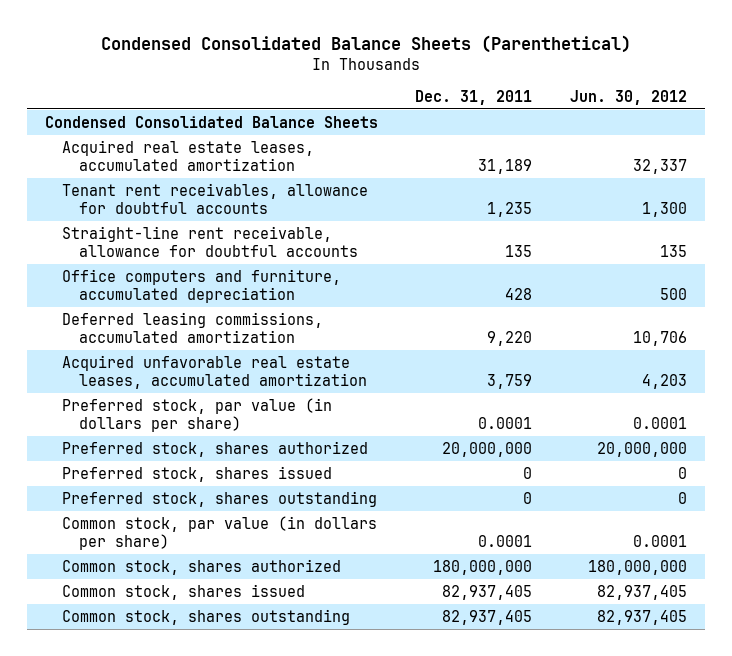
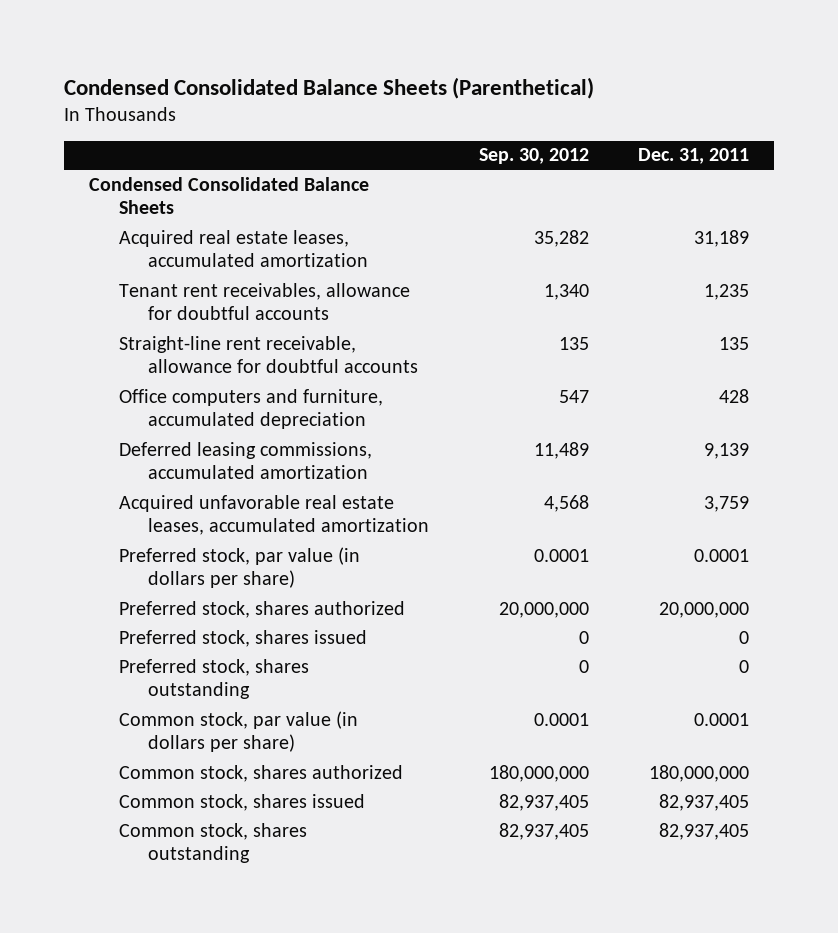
[569,89,687,105] Jun. 30, 2012 -> none
none -> [478,148,589,165] Sep. 30, 2012
[487,331,533,347] 9,220 -> [704,442,750,459] 9,139

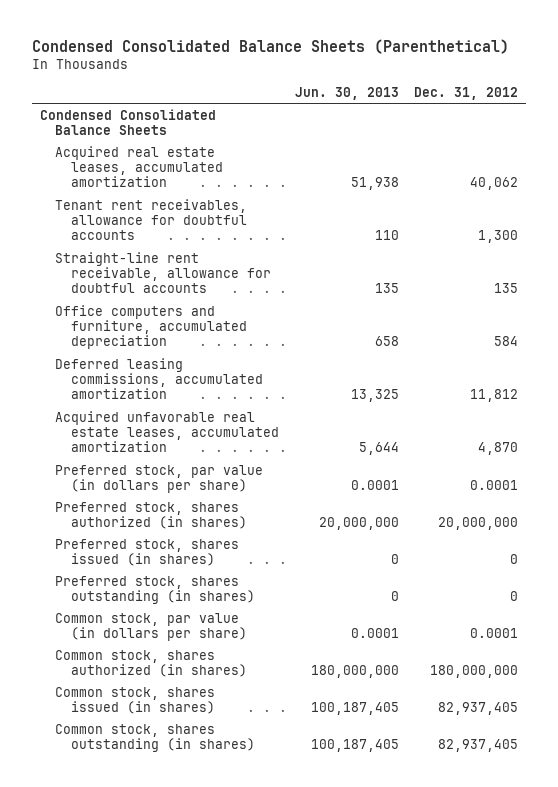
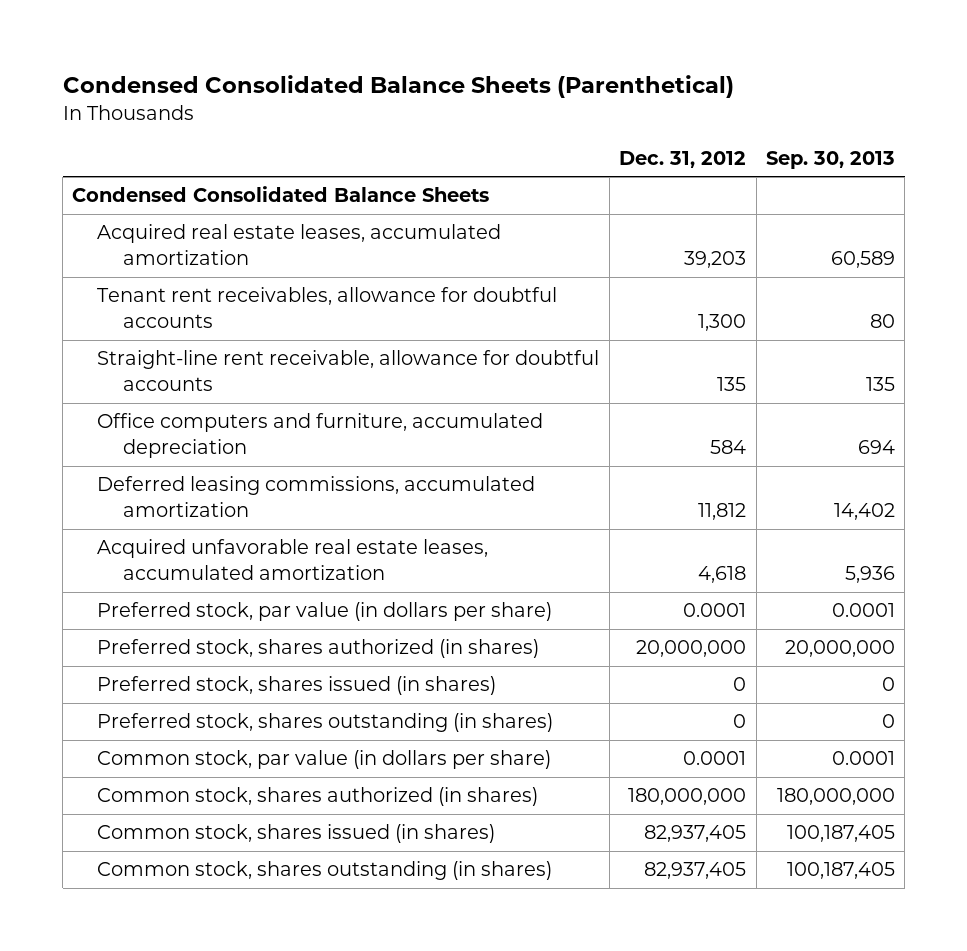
[294,87,399,101] Jun. 30, 2013 -> none
none -> [765,150,895,169] Sep. 30, 2013
[470,177,519,191] 40,062 -> [684,250,747,268] 39,203
[478,442,519,456] 4,870 -> [698,565,747,583] 4,618

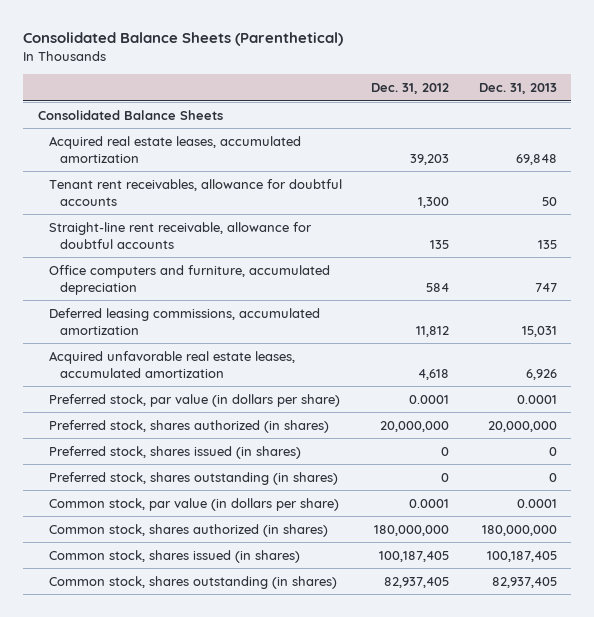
[62,75,734,99] Condensed Consolidated Balance Sheets (Parenthetical) -> [22,32,343,47] Consolidated Balance Sheets (Parenthetical)
[765,150,895,169] Sep. 30, 2013 -> none
none -> [478,82,557,94] Dec. 31, 2013
[72,186,490,203] Condensed Consolidated Balance Sheets -> [37,109,223,120] Consolidated Balance Sheets
[644,825,747,843] 82,937,405 -> [379,550,450,562] 100,187,405

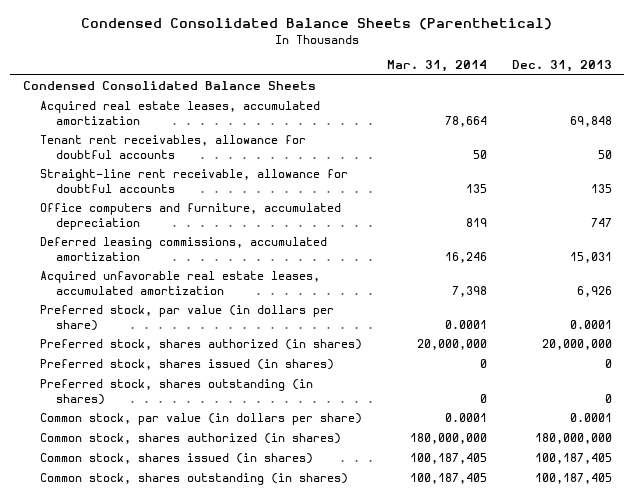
[22,32,343,47] Consolidated Balance Sheets (Parenthetical) -> [81,18,553,31] Condensed Consolidated Balance Sheets (Parenthetical)
[371,82,450,94] Dec. 31, 2012 -> none
none -> [386,60,487,73] Mar. 31, 2014
[37,109,223,120] Consolidated Balance Sheets -> [22,81,316,91] Condensed Consolidated Balance Sheets
[491,576,557,588] 82,937,405 -> [534,473,612,485] 100,187,405

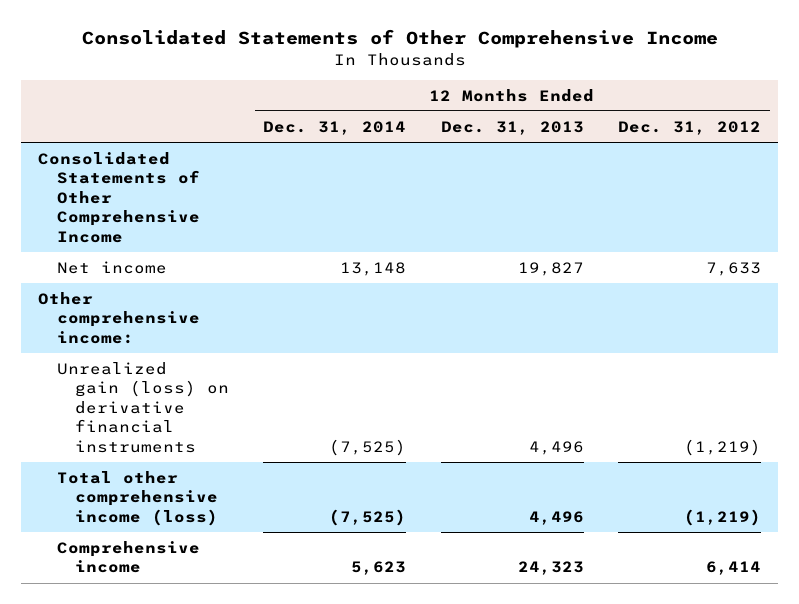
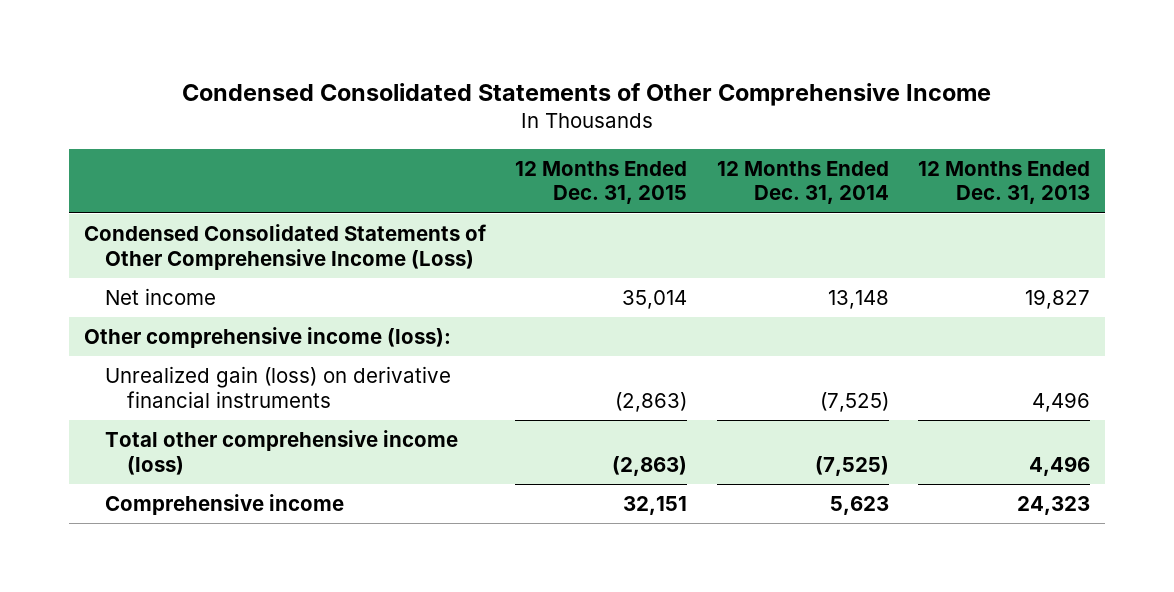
[81,29,718,49] Consolidated Statements of Other Comprehensive Income -> [181,82,991,106] Condensed Consolidated Statements of Other Comprehensive Income
[618,120,762,135] Dec. 31, 2012 -> none
none -> [515,160,688,205] 12 Months Ended Dec. 31, 2015
[38,151,200,243] Consolidated Statements of Other Comprehensive Income -> [83,224,486,270] Condensed Consolidated Statements of Other Comprehensive Income (Loss)
[38,291,200,344] Other comprehensive income: -> [83,327,451,349] Other comprehensive income (loss):

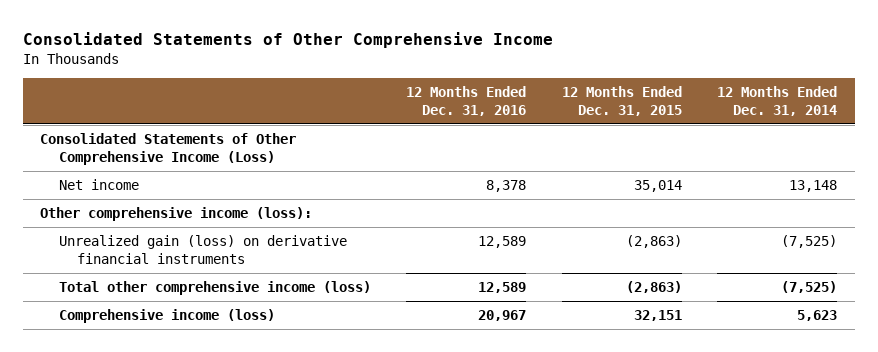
[181,82,991,106] Condensed Consolidated Statements of Other Comprehensive Income -> [22,31,553,48] Consolidated Statements of Other Comprehensive Income
[918,160,1091,205] 12 Months Ended Dec. 31, 2013 -> none
none -> [406,85,527,116] 12 Months Ended Dec. 31, 2016
[83,224,486,270] Condensed Consolidated Statements of Other Comprehensive Income (Loss) -> [40,133,297,166] Consolidated Statements of Other Comprehensive Income (Loss)
[105,494,345,516] Comprehensive income -> [58,309,275,324] Comprehensive income (loss)

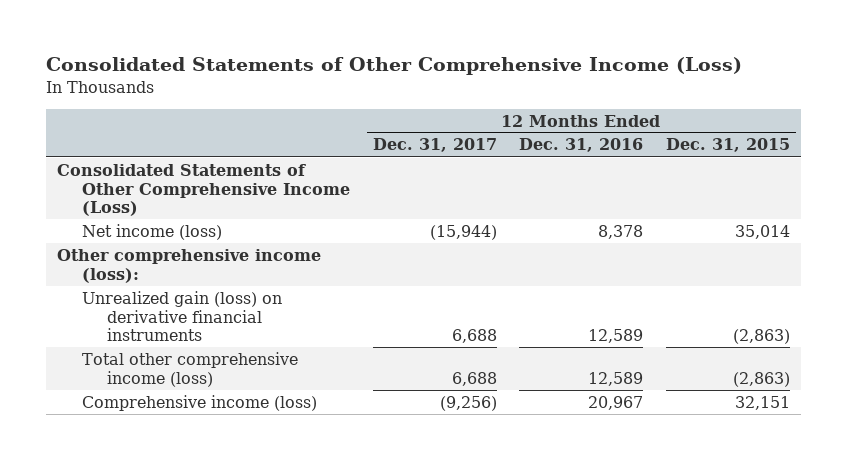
[22,31,553,48] Consolidated Statements of Other Comprehensive Income -> [45,56,742,75] Consolidated Statements of Other Comprehensive Income (Loss)
[717,85,838,116] 12 Months Ended Dec. 31, 2014 -> none
none -> [372,138,497,153] Dec. 31, 2017
[58,179,139,191] Net income -> [82,223,223,240] Net income (loss)

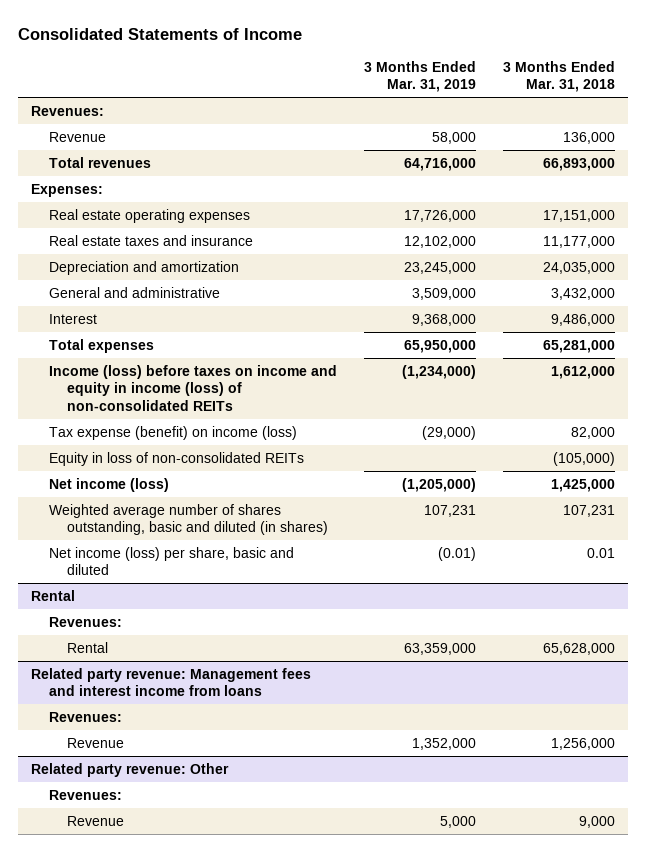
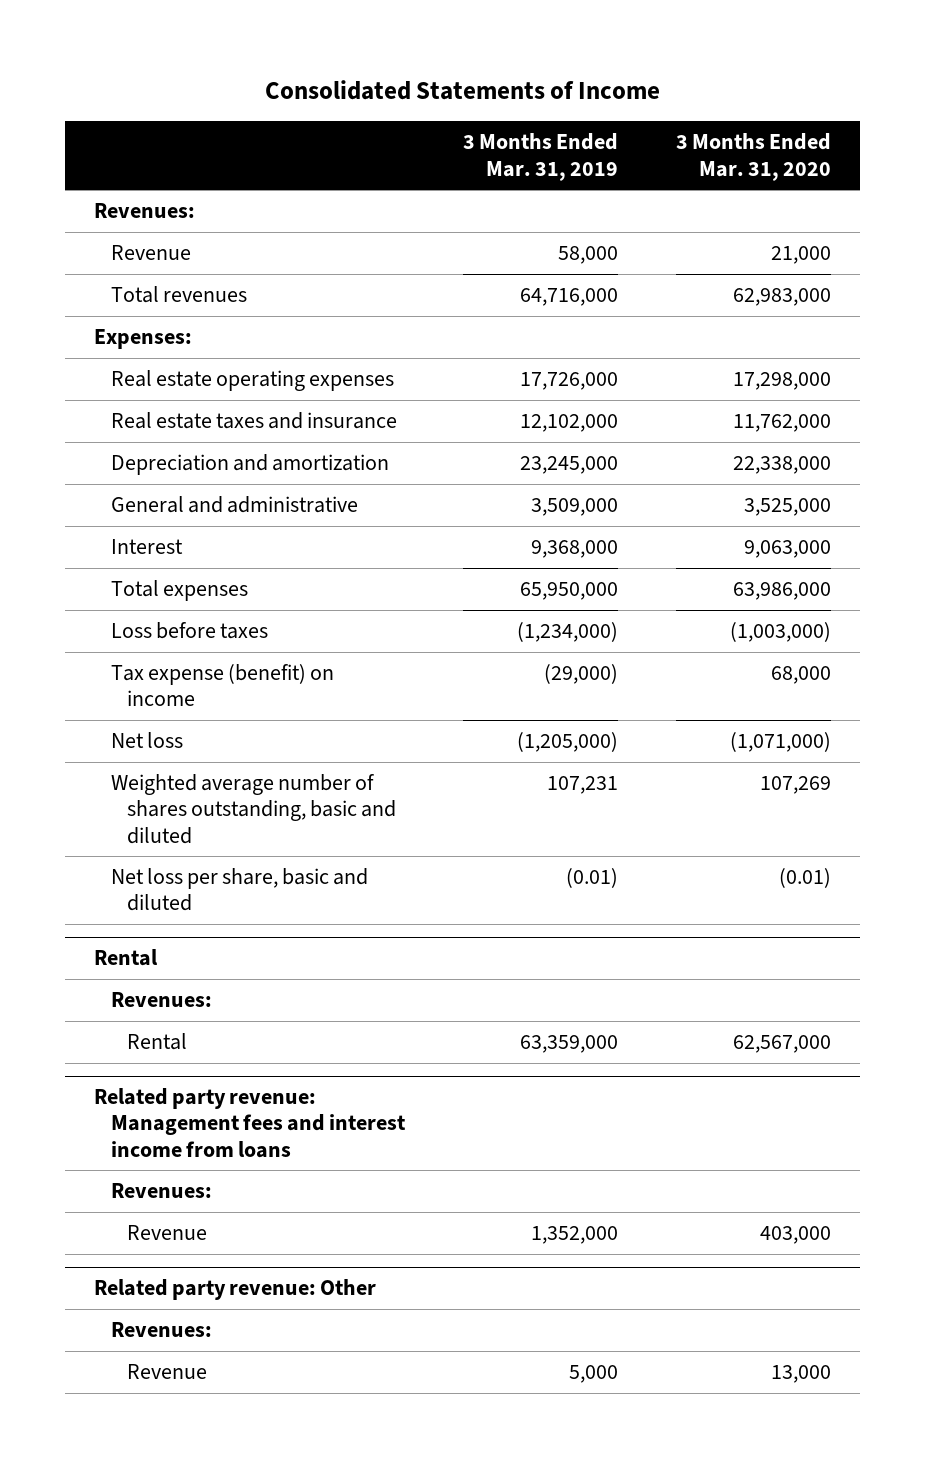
[502,60,615,93] 3 Months Ended Mar. 31, 2018 -> none
none -> [675,133,831,181] 3 Months Ended Mar. 31, 2020
[48,451,304,466] Equity in loss of non-consolidated REITs -> none
[48,364,337,412] Income (loss) before taxes on income and equity in income (loss) of non-consolidated REITs -> [110,622,268,640] Loss before taxes
[48,425,297,440] Tax expense (benefit) on income (loss) -> [110,664,334,707] Tax expense (benefit) on income
[48,477,169,492] Net income (loss) -> [110,732,183,749] Net loss
[48,503,328,536] Weighted average number of shares outstanding, basic and diluted (in shares) -> [110,774,397,844] Weighted average number of shares outstanding, basic and diluted
[48,546,294,576] Net income (loss) per share, basic and diluted -> [110,868,368,912] Net loss per share, basic and diluted

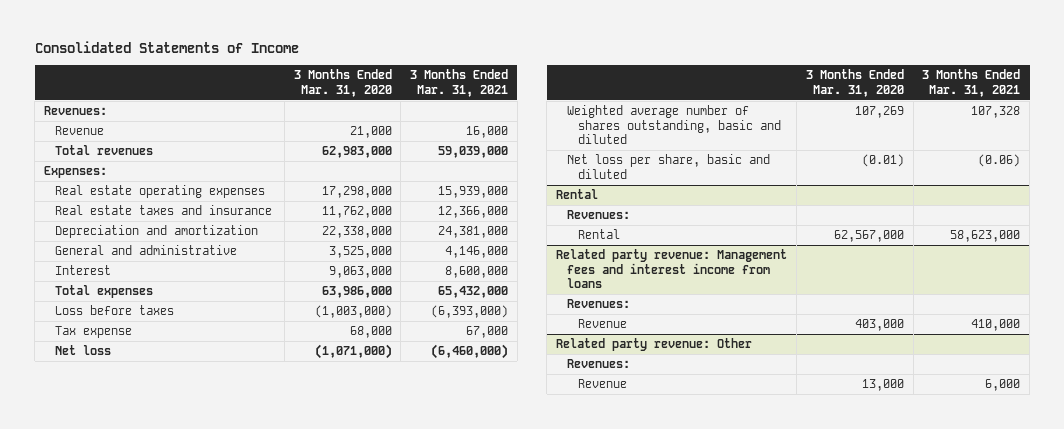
[462,133,618,181] 3 Months Ended Mar. 31, 2019 -> none
none -> [410,69,509,97] 3 Months Ended Mar. 31, 2021
[110,664,334,707] Tax expense (benefit) on income -> [55,326,133,339] Tax expense

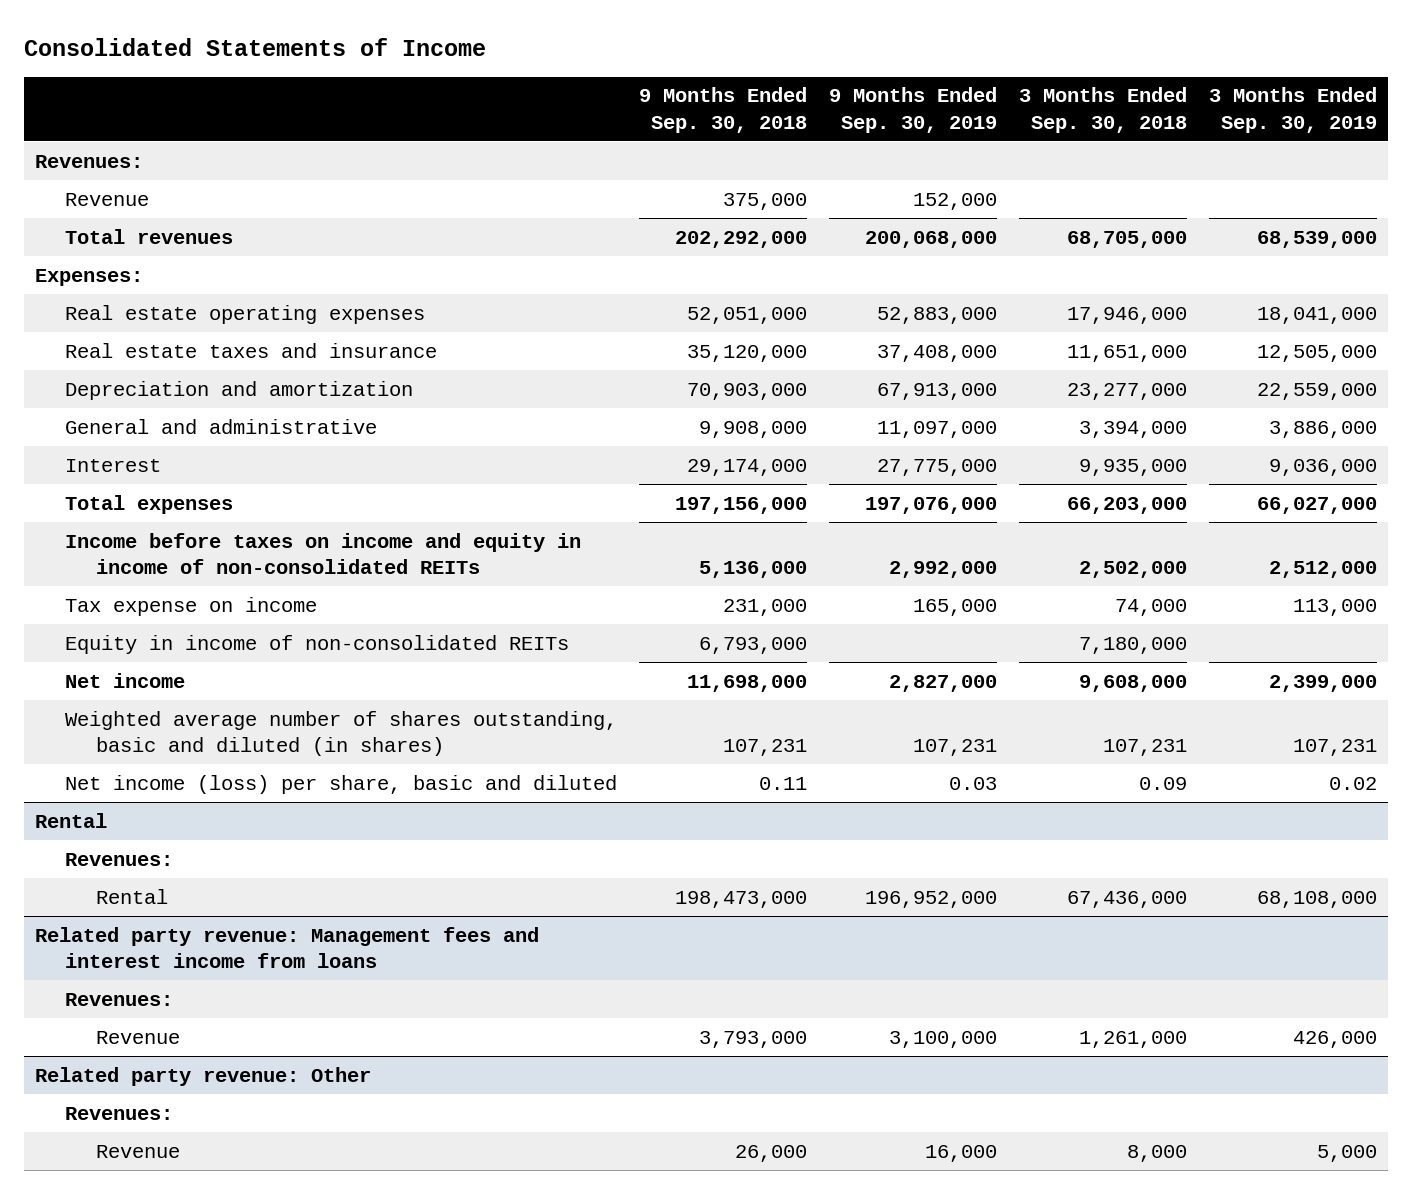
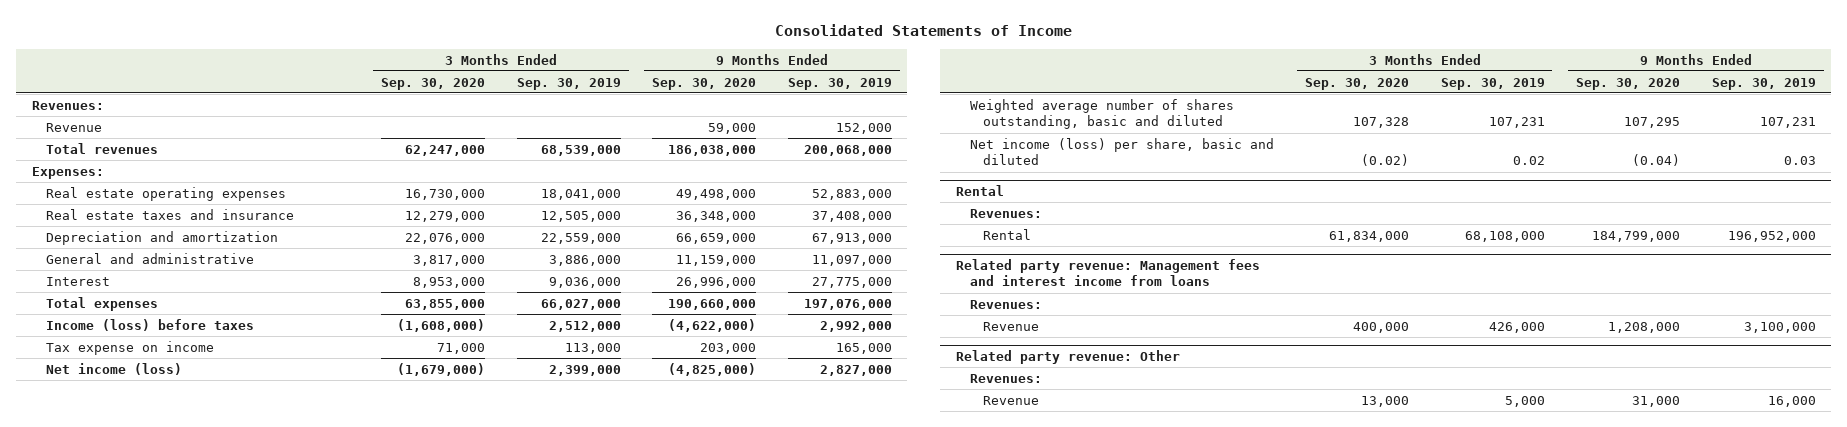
[639,87,808,133] 9 Months Ended Sep. 30, 2018 -> none
[1018,87,1187,133] 3 Months Ended Sep. 30, 2018 -> none
none -> [381,77,486,90] Sep. 30, 2020
none -> [652,77,757,90] Sep. 30, 2020
[65,532,582,575] Income before taxes on income and equity in income of non-consolidated REITs -> [45,318,254,331] Income (loss) before taxes
[65,634,570,654] Equity in income of non-consolidated REITs -> none
[65,672,186,688] Net income -> [45,362,182,375] Net income (loss)
[65,710,618,757] Weighted average number of shares outstanding, basic and diluted (in shares) -> [969,98,1234,130] Weighted average number of shares outstanding, basic and diluted

